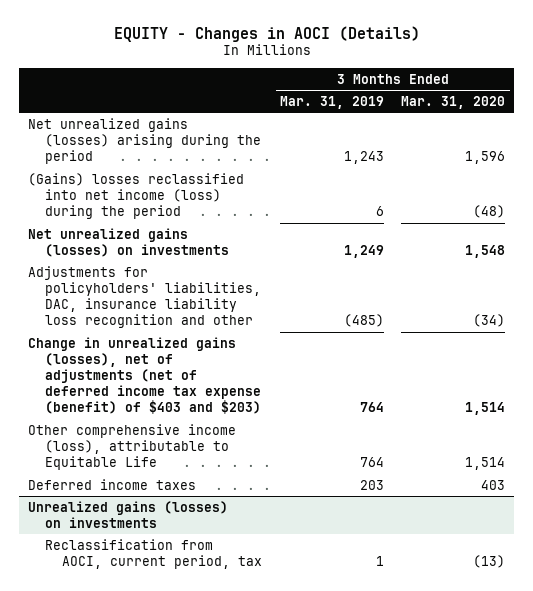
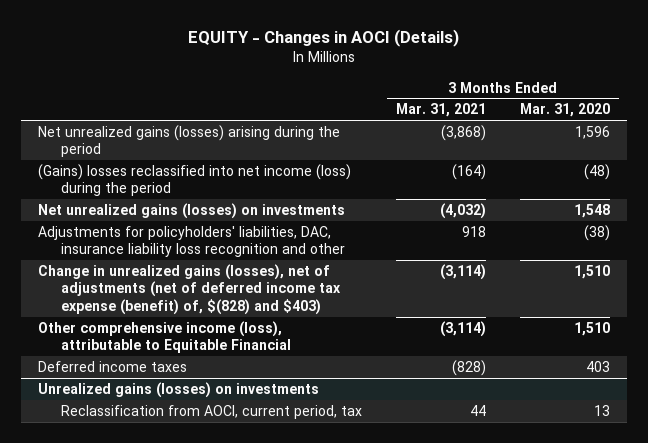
[279,95,384,109] Mar. 31, 2019 -> none
none -> [395,103,486,118] Mar. 31, 2021
[473,314,506,328] (34) -> [584,224,611,241] (38)
[27,336,262,415] Change in unrealized gains (losses), net of adjustments (net of deferred income tax expense (benefit) of $403 and $203) -> [38,263,341,315] Change in unrealized gains (losses), net of adjustments (net of deferred income tax expense (benefit) of, $(828) and $403)
[465,402,506,416] 1,514 -> [574,264,611,279] 1,510
[27,423,236,471] Other comprehensive income (loss), attributable to Equitable Life -> [38,320,291,354] Other comprehensive income (loss), attributable to Equitable Financial
[465,457,506,471] 1,514 -> [574,321,611,336] 1,510
[473,554,506,568] (13) -> [594,404,611,416] 13

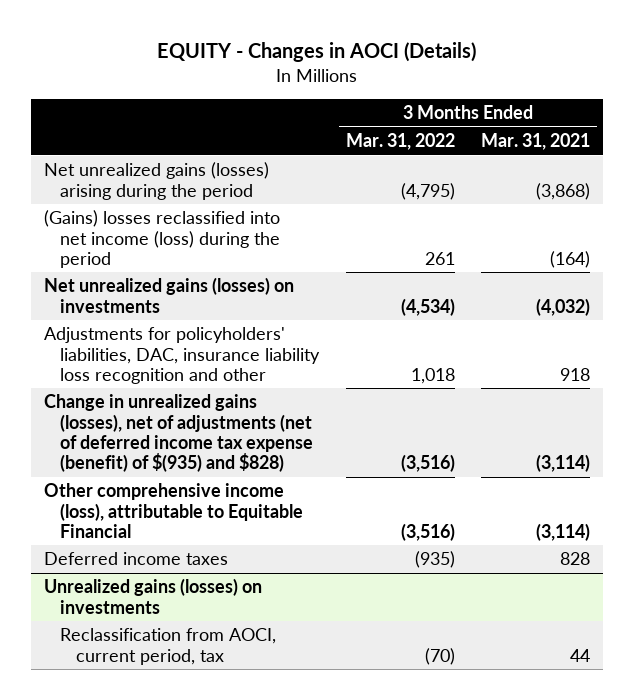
[520,103,611,118] Mar. 31, 2020 -> none
none -> [345,133,455,151] Mar. 31, 2022
[38,263,341,315] Change in unrealized gains (losses), net of adjustments (net of deferred income tax expense (benefit) of, $(828) and $403) -> [43,394,314,473] Change in unrealized gains (losses), net of adjustments (net of deferred income tax expense (benefit) of $(935) and $828)
[451,359,486,376] (828) -> [560,552,591,566] 828

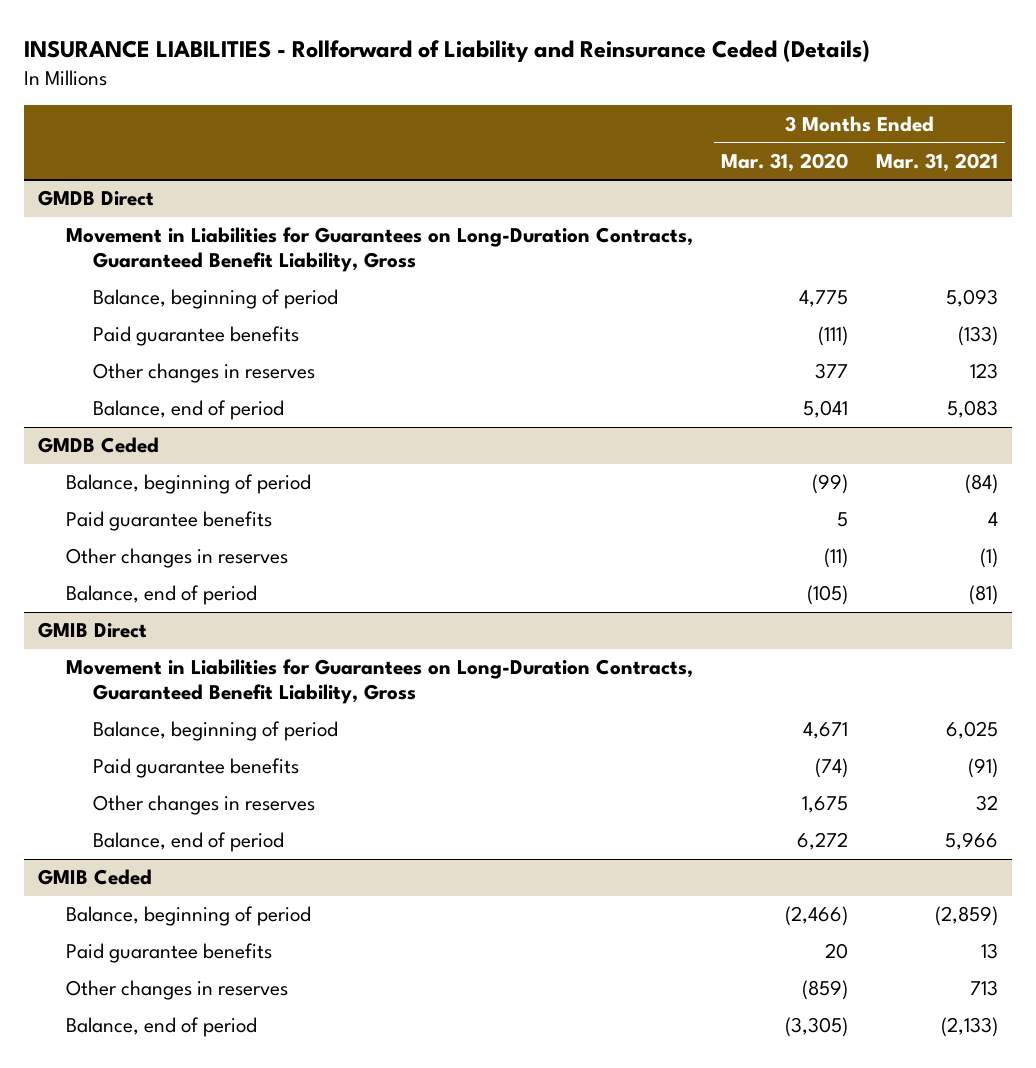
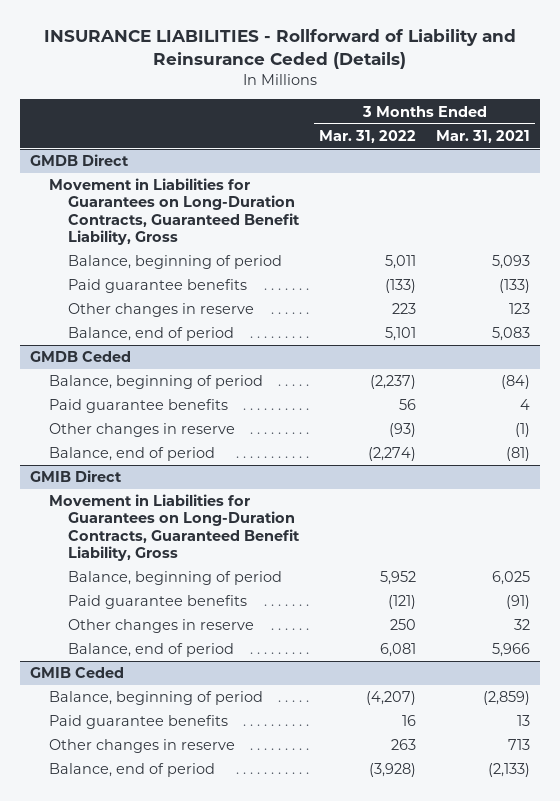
[720,152,848,172] Mar. 31, 2020 -> none
none -> [318,129,416,143] Mar. 31, 2022
[93,363,316,384] Other changes in reserves -> [67,303,254,318] Other changes in reserve
[65,548,288,569] Other changes in reserves -> [48,423,235,438] Other changes in reserve
[93,795,316,816] Other changes in reserves -> [67,619,254,634] Other changes in reserve
[65,980,288,1001] Other changes in reserves -> [48,739,235,754] Other changes in reserve

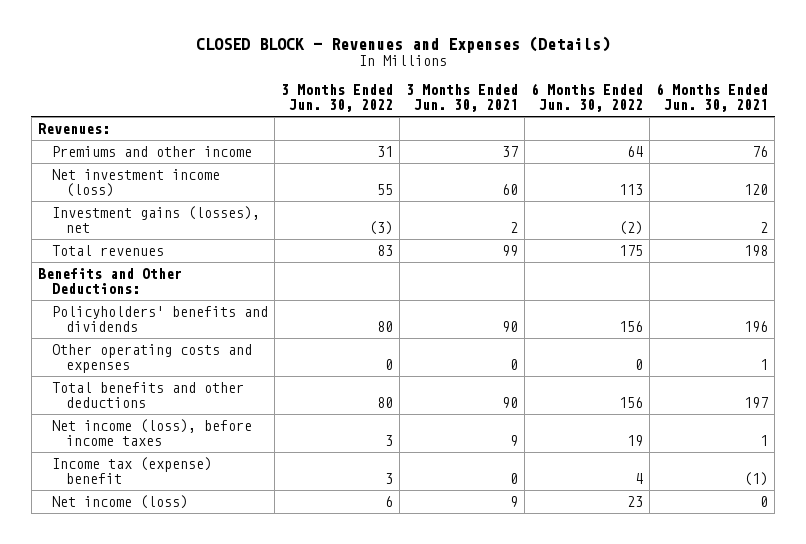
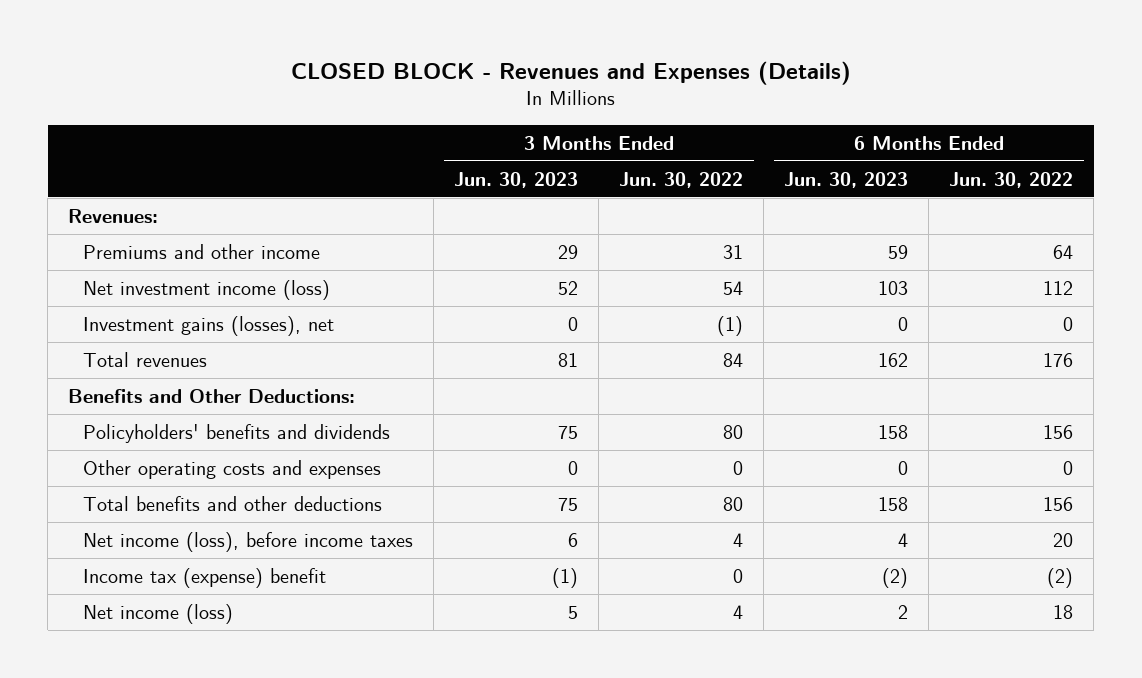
[405,84,518,112] 3 Months Ended Jun. 30, 2021 -> none
[656,83,769,112] 6 Months Ended Jun. 30, 2021 -> none
none -> [454,171,579,188] Jun. 30, 2023
none -> [784,171,909,188] Jun. 30, 2023
[376,183,393,195] 55 -> [723,280,744,295] 54
[619,183,644,195] 113 -> [1043,280,1074,295] 112
[368,220,393,235] (3) -> [717,315,744,336] (1)
[619,220,644,235] (2) -> [1063,316,1074,331] 0
[376,245,393,257] 83 -> [723,352,744,367] 84
[619,245,644,257] 175 -> [1043,352,1074,367] 176
[384,434,393,446] 3 -> [733,532,744,547] 4
[627,434,644,446] 19 -> [1053,532,1074,547] 20
[384,472,393,484] 3 -> [733,568,744,583] 0
[635,472,644,484] 4 -> [1047,567,1074,588] (2)
[384,496,393,508] 6 -> [733,604,744,619] 4
[627,496,644,508] 23 -> [1053,604,1074,619] 18

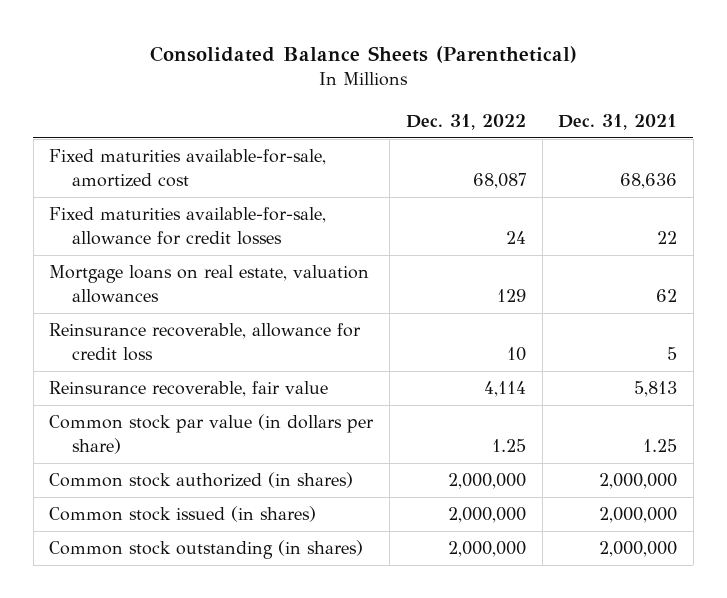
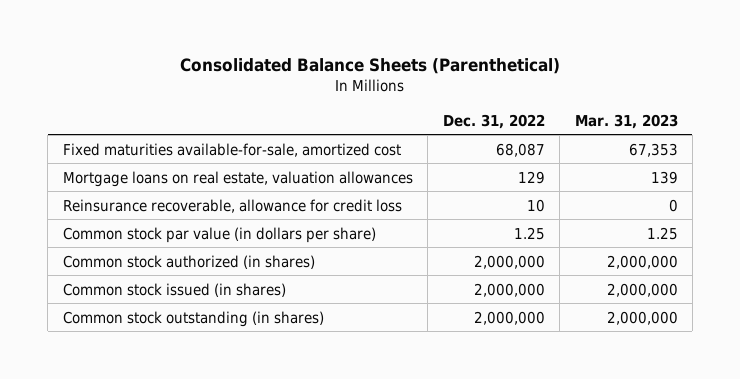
[558,113,678,130] Dec. 31, 2021 -> none
none -> [574,113,678,129] Mar. 31, 2023
[49,207,327,245] Fixed maturities available-for-sale, allowance for credit losses -> none
[49,381,329,398] Reinsurance recoverable, fair value -> none

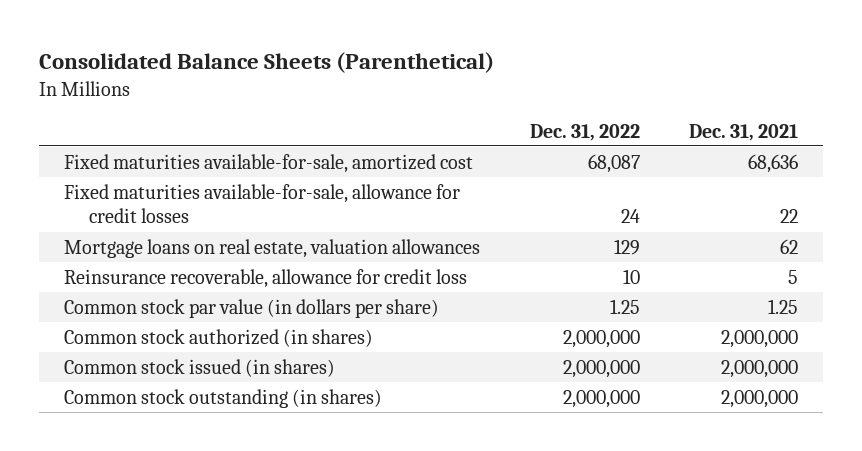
[574,113,678,129] Mar. 31, 2023 -> none
none -> [689,123,799,141] Dec. 31, 2021
none -> [63,183,460,224] Fixed maturities available-for-sale, allowance for credit losses

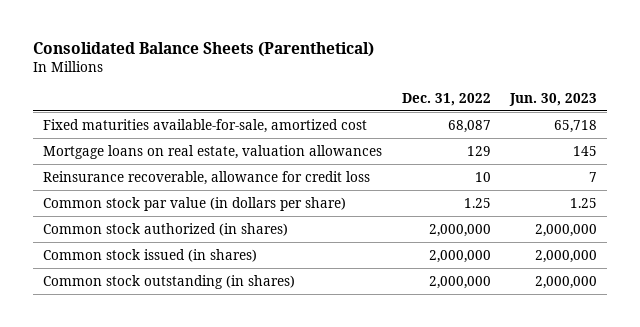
[689,123,799,141] Dec. 31, 2021 -> none
none -> [509,92,598,106] Jun. 30, 2023
[63,183,460,224] Fixed maturities available-for-sale, allowance for credit losses -> none

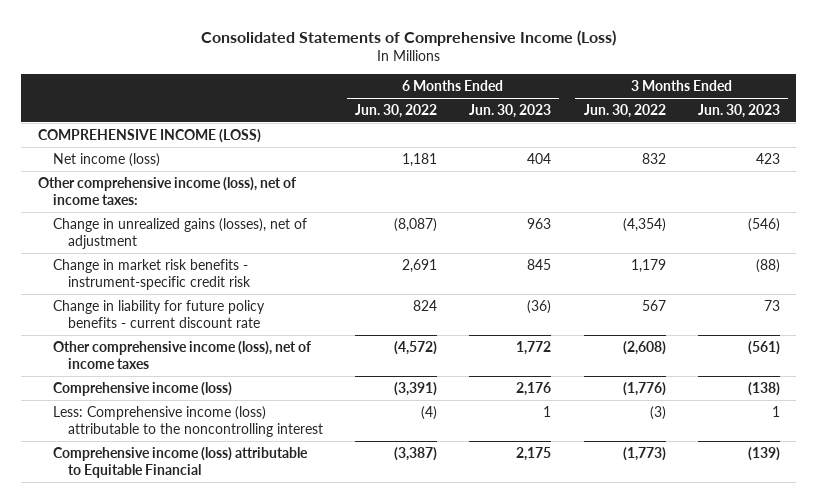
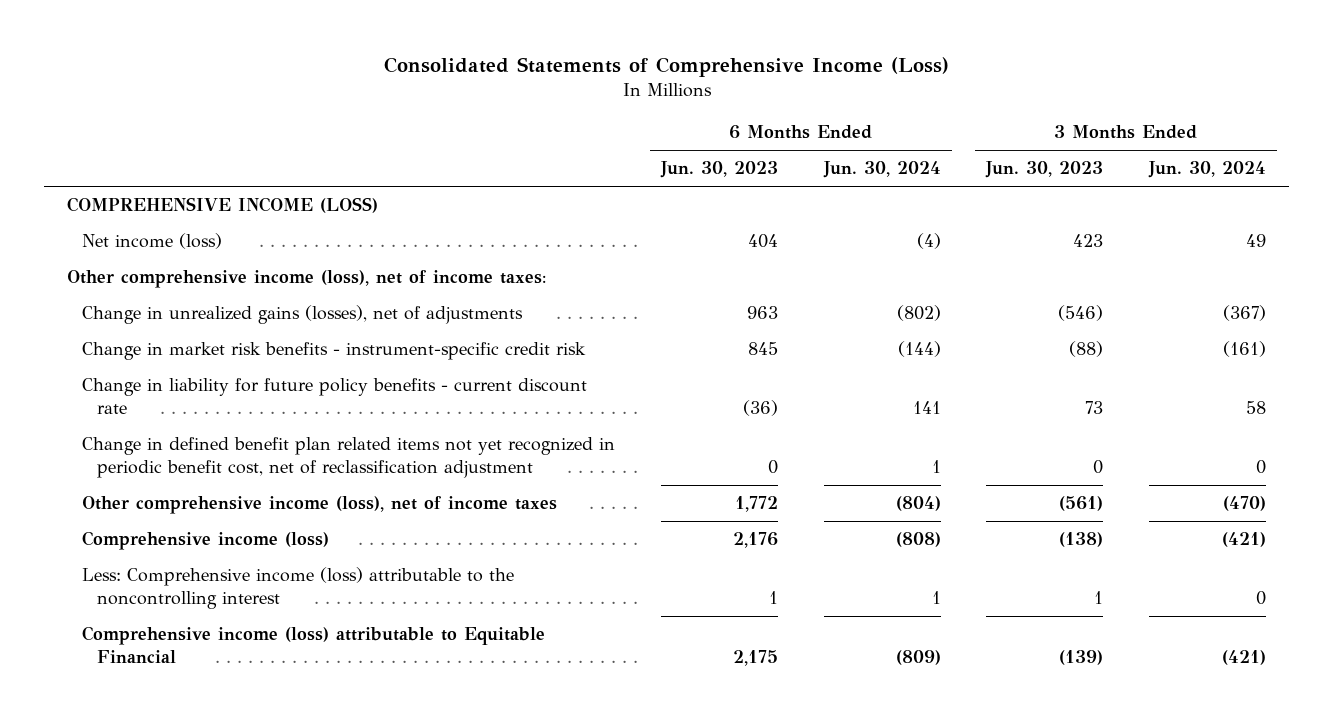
[355,103,438,118] Jun. 30, 2022 -> none
[583,103,666,118] Jun. 30, 2022 -> none
none -> [822,161,941,179] Jun. 30, 2024
none -> [1147,161,1266,179] Jun. 30, 2024
[52,217,307,249] Change in unrealized gains (losses), net of adjustment -> [82,305,524,325] Change in unrealized gains (losses), net of adjustments
none -> [82,437,616,478] Change in defined benefit plan related items not yet recognized in periodic benefit cost, net of reclassification adjustment

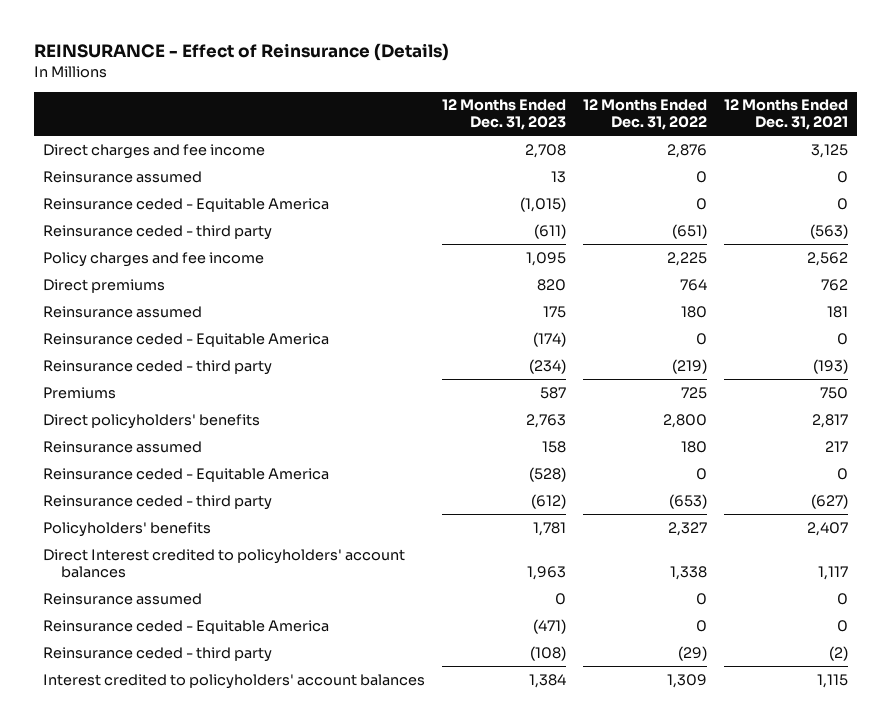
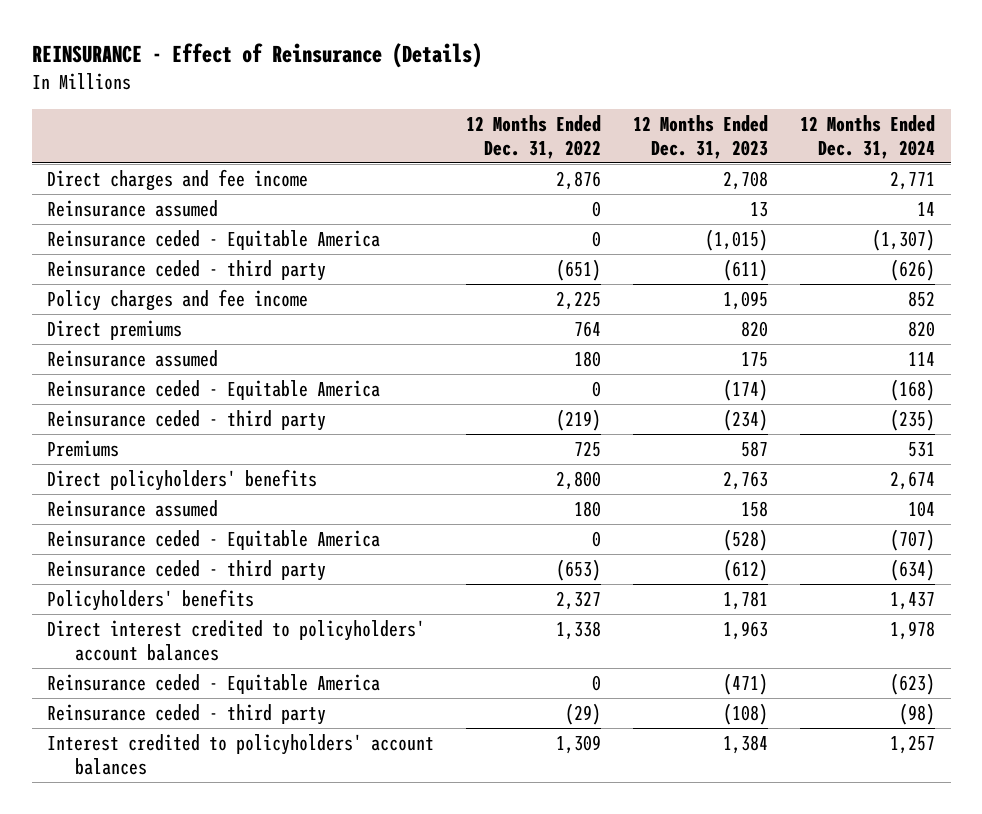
[724,99,849,131] 12 Months Ended Dec. 31, 2021 -> none
none -> [799,115,935,159] 12 Months Ended Dec. 31, 2024
[42,592,202,605] Reinsurance assumed -> none
[42,548,405,578] Direct Interest credited to policyholders' account balances -> [47,620,426,661] Direct interest credited to policyholders' account balances

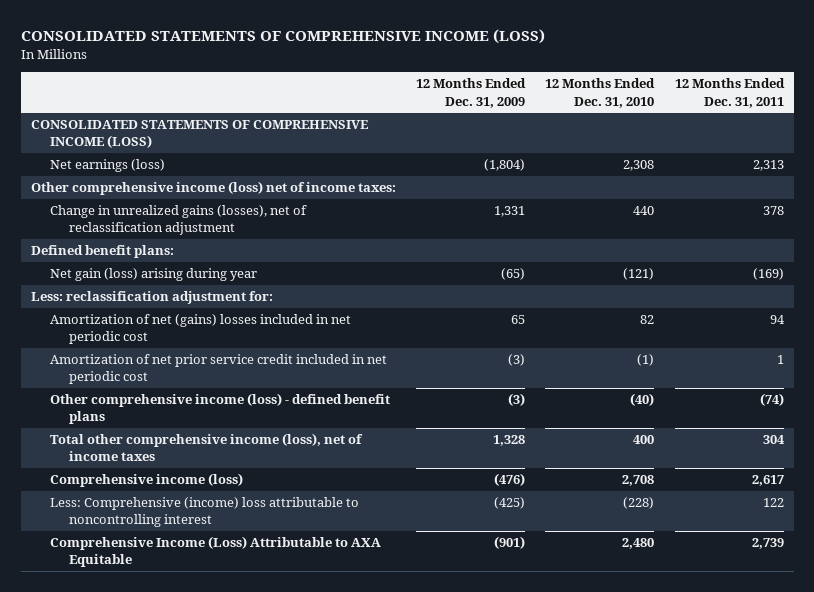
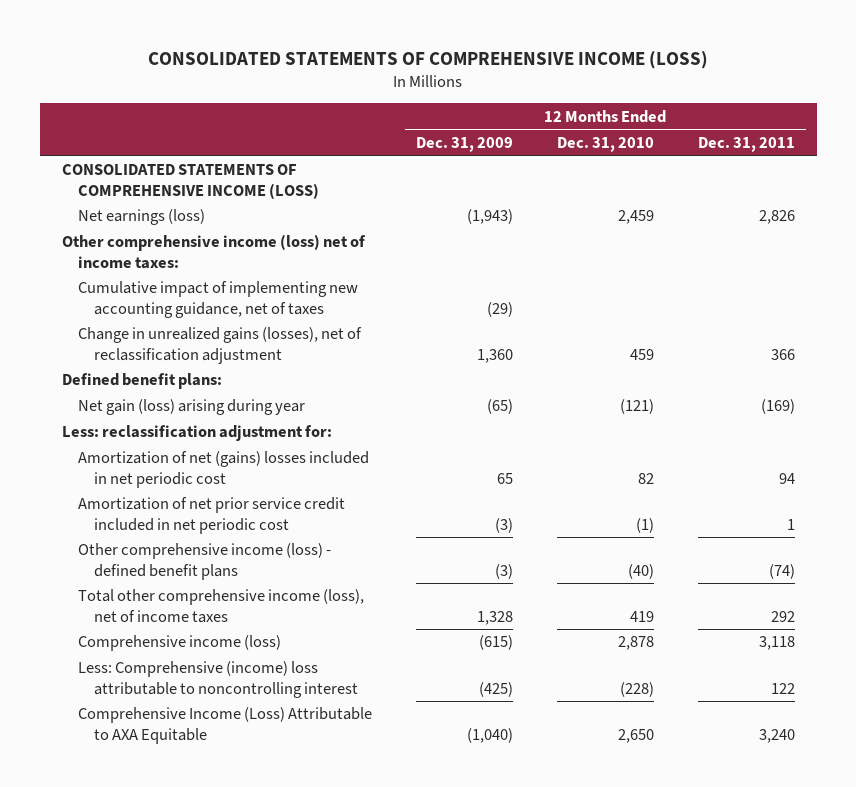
[484,159,526,172] (1,804) -> [466,209,513,225] (1,943)
[623,160,655,172] 2,308 -> [617,210,654,225] 2,459
[752,160,784,172] 2,313 -> [758,210,795,225] 2,826
none -> [77,281,358,318] Cumulative impact of implementing new accounting guidance, net of taxes
[494,206,526,218] 1,331 -> [476,348,513,363] 1,360
[633,206,655,216] 440 -> [629,348,654,360] 459
[762,206,784,216] 378 -> [770,348,795,360] 366
[633,435,655,445] 400 -> [629,610,654,622] 419
[762,435,785,445] 304 -> [770,610,795,622] 292
[494,473,526,487] (476) -> [478,635,513,651] (615)
[622,475,655,487] 2,708 -> [617,636,654,651] 2,878
[751,475,784,487] 2,617 -> [758,636,795,651] 3,118
[494,536,526,550] (901) -> [466,727,513,743] (1,040)
[622,538,655,550] 2,480 -> [617,728,654,743] 2,650
[751,538,784,550] 2,739 -> [758,728,795,743] 3,240

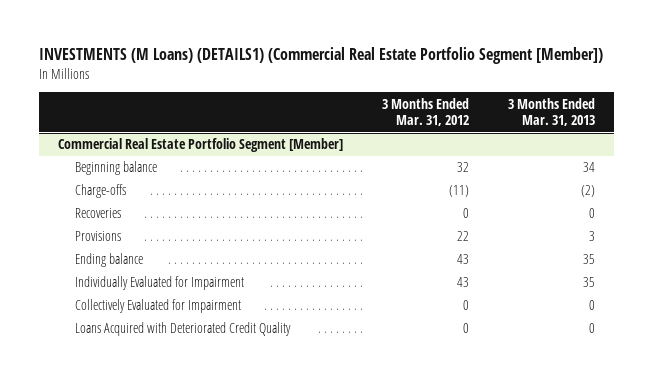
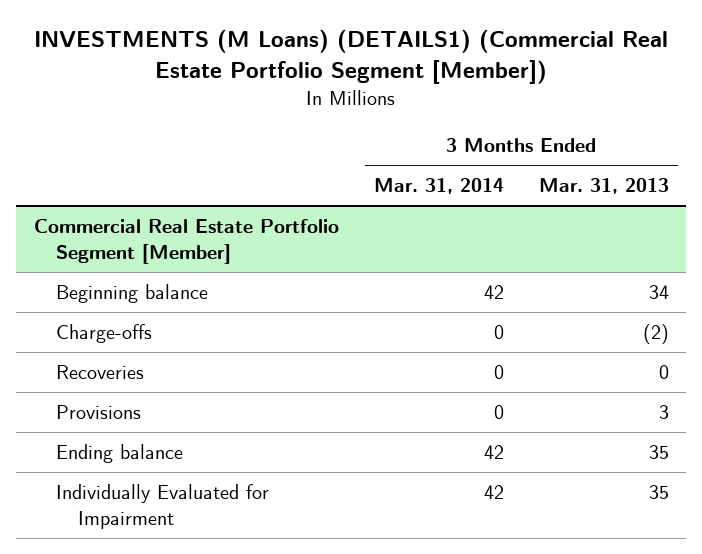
[382,97,470,127] 3 Months Ended Mar. 31, 2012 -> none
none -> [373,178,504,195] Mar. 31, 2014
[74,299,241,314] Collectively Evaluated for Impairment -> none
[74,322,291,337] Loans Acquired with Deteriorated Credit Quality -> none

